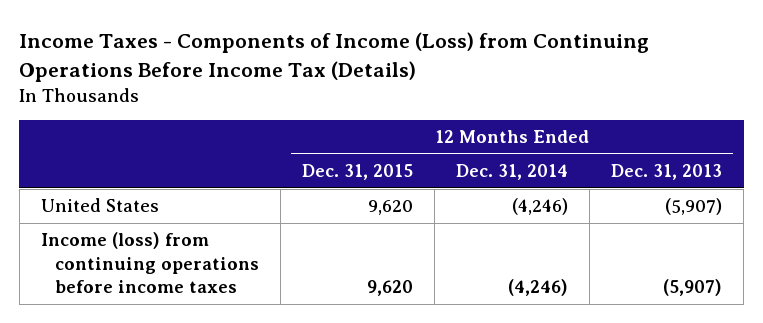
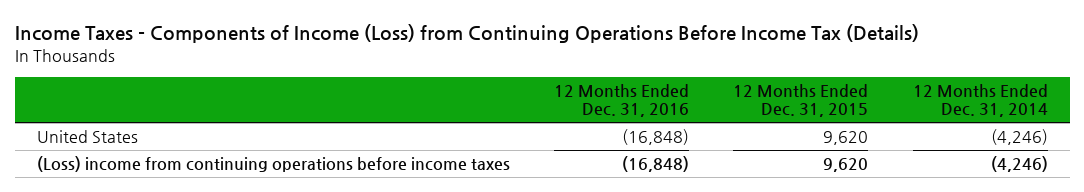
[611,164,723,181] Dec. 31, 2013 -> none
none -> [554,83,690,118] 12 Months Ended Dec. 31, 2016
[41,232,259,294] Income (loss) from continuing operations before income taxes -> [36,155,510,172] (Loss) income from continuing operations before income taxes

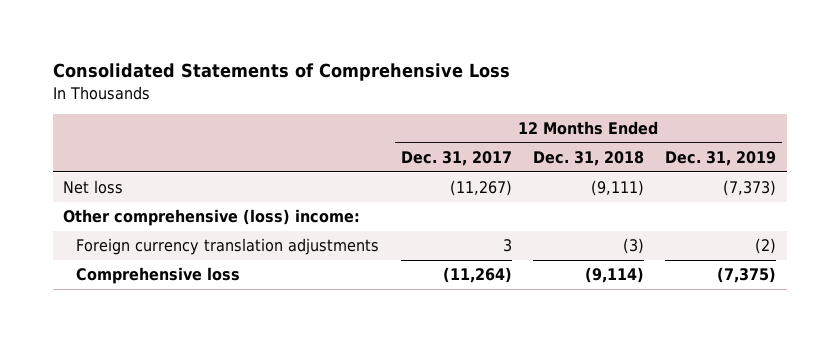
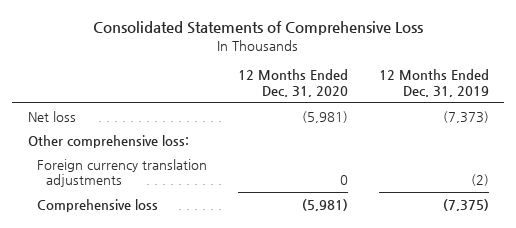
[400,151,512,167] Dec. 31, 2017 -> none
[532,151,644,167] Dec. 31, 2018 -> none
none -> [237,69,348,97] 12 Months Ended Dec. 31, 2020
[63,209,361,227] Other comprehensive (loss) income: -> [27,134,189,148] Other comprehensive loss:

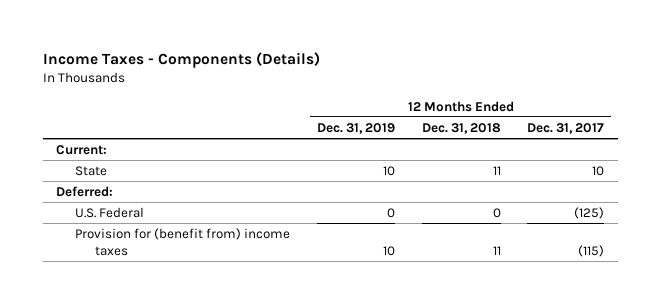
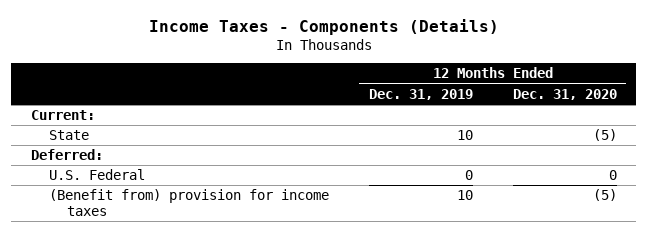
[421,122,501,134] Dec. 31, 2018 -> none
[527,122,605,134] Dec. 31, 2017 -> none
none -> [512,88,617,100] Dec. 31, 2020
[75,227,291,256] Provision for (benefit from) income taxes -> [49,189,330,216] (Benefit from) provision for income taxes

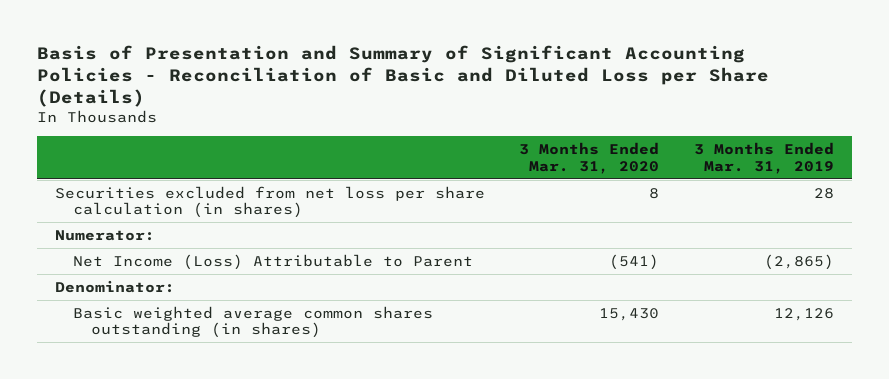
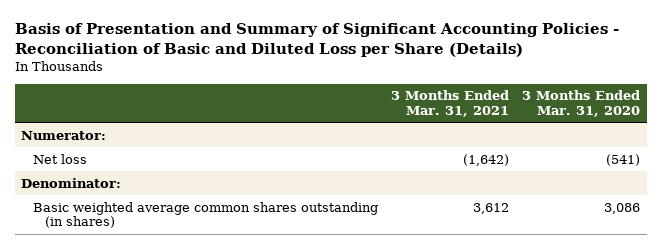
[694,142,835,174] 3 Months Ended Mar. 31, 2019 -> none
none -> [391,90,510,118] 3 Months Ended Mar. 31, 2021
[54,185,485,219] Securities excluded from net loss per share calculation (in shares) -> none
[72,253,473,270] Net Income (Loss) Attributable to Parent -> [33,153,88,164] Net loss
[599,307,660,321] 15,430 -> [604,202,641,214] 3,086

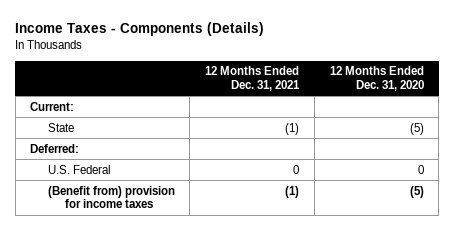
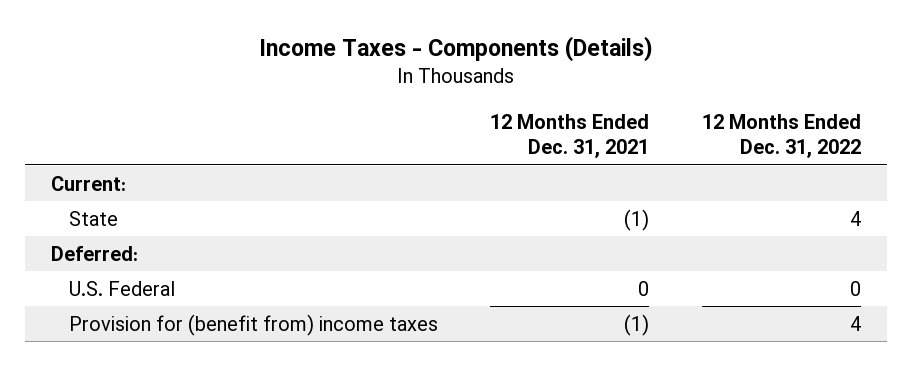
[329,66,424,91] 12 Months Ended Dec. 31, 2020 -> none
none -> [702,113,862,159] 12 Months Ended Dec. 31, 2022
[47,185,175,209] (Benefit from) provision for income taxes -> [68,313,438,336] Provision for (benefit from) income taxes

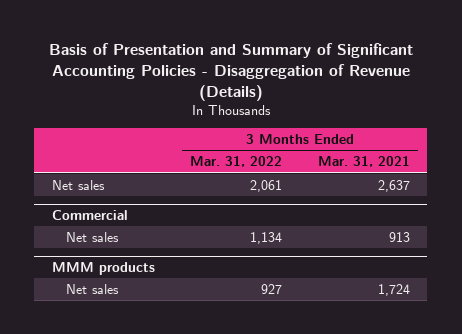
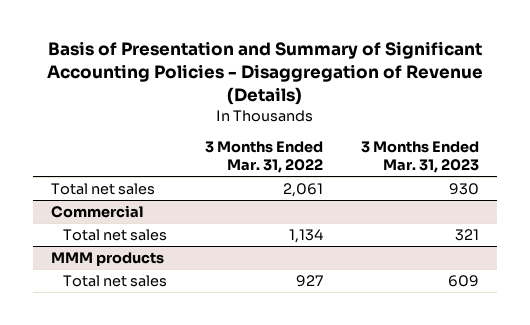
[317,156,410,168] Mar. 31, 2021 -> none
none -> [360,141,479,174] 3 Months Ended Mar. 31, 2023
[52,179,106,190] Net sales -> [51,182,156,195] Total net sales
[65,231,119,242] Net sales -> [63,228,168,241] Total net sales
[65,283,119,294] Net sales -> [63,274,168,287] Total net sales

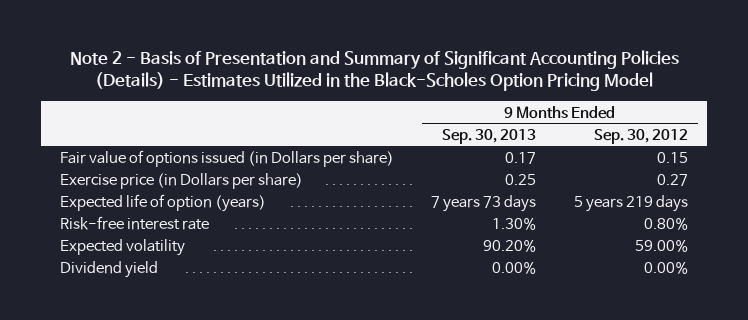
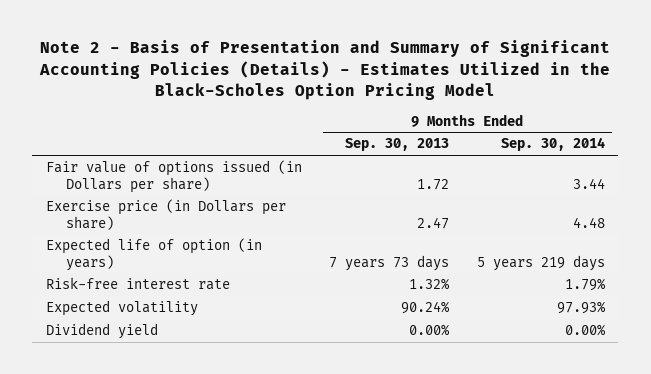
[594,128,689,144] Sep. 30, 2012 -> none
none -> [500,137,605,152] Sep. 30, 2014
[505,152,537,165] 0.17 -> [417,178,450,190] 1.72
[505,174,537,186] 0.25 -> [417,216,450,229] 2.47
[59,194,266,213] Expected life of option (years) -> [46,238,263,271] Expected life of option (in years)
[492,217,537,231] 1.30% -> [409,278,451,291] 1.32%
[483,239,537,253] 90.20% -> [401,301,451,315] 90.24%

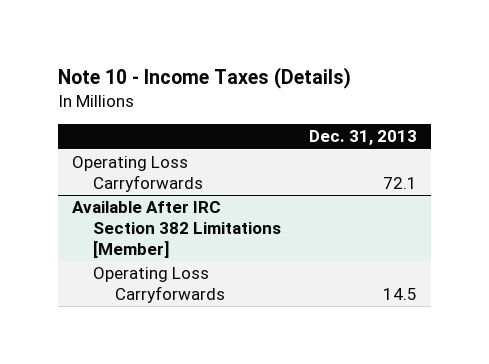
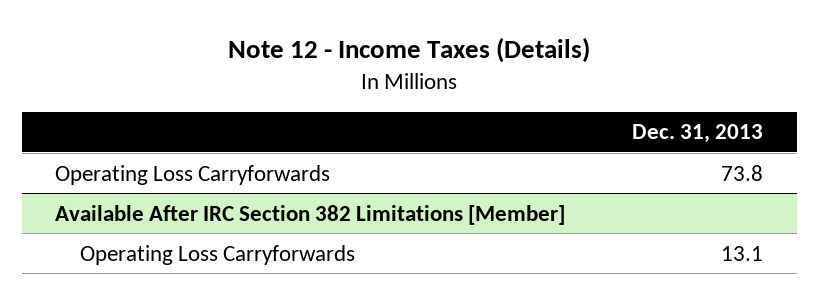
[58,67,352,90] Note 10 - Income Taxes (Details) -> [228,36,591,63] Note 12 - Income Taxes (Details)
[383,176,418,189] 72.1 -> [721,164,764,181] 73.8
[383,287,418,300] 14.5 -> [721,245,764,261] 13.1

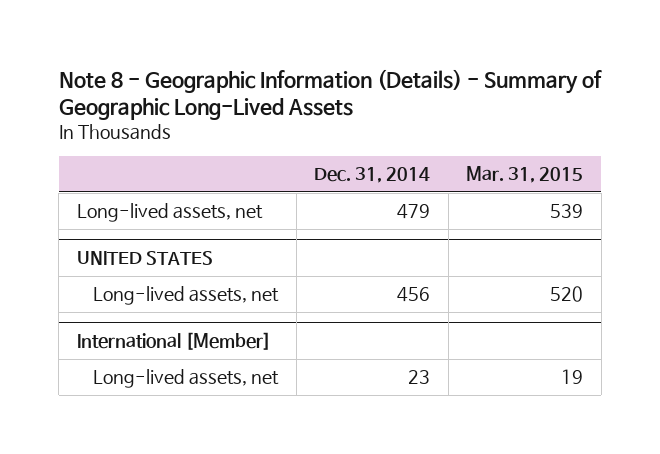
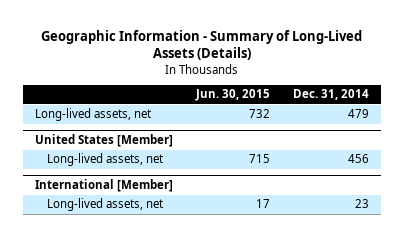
[58,68,602,121] Note 8 - Geographic Information (Details) - Summary of Geographic Long-Lived Assets -> [41,29,363,61] Geographic Information - Summary of Long-Lived Assets (Details)
[466,166,584,184] Mar. 31, 2015 -> none
none -> [195,89,271,102] Jun. 30, 2015
[76,251,213,266] UNITED STATES -> [34,134,173,148] United States [Member]

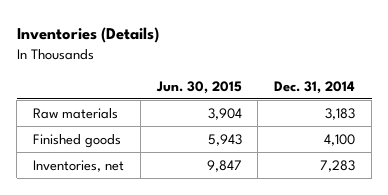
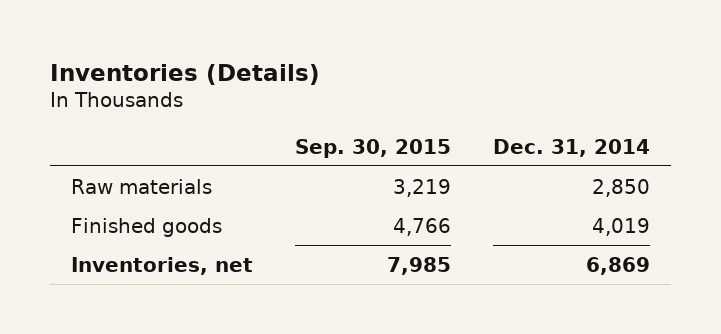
[155,80,242,94] Jun. 30, 2015 -> none
none -> [295,138,452,158] Sep. 30, 2015
[325,107,356,120] 3,183 -> [591,178,650,197] 2,850
[324,133,356,146] 4,100 -> [591,217,650,236] 4,019
[320,159,356,172] 7,283 -> [585,256,650,275] 6,869

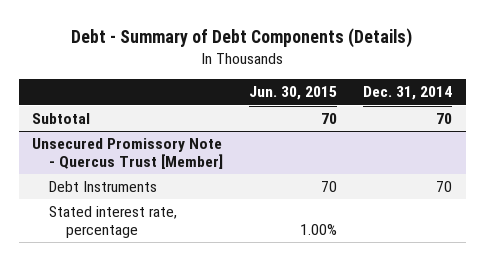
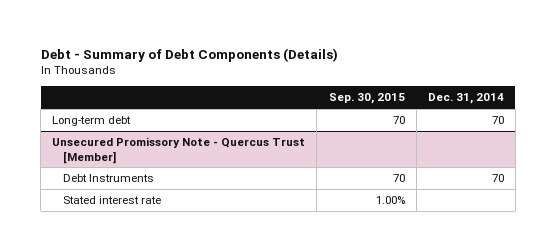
[249,86,338,101] Jun. 30, 2015 -> none
none -> [328,93,405,105] Sep. 30, 2015
[32,113,91,125] Subtotal -> [52,116,132,127] Long-term debt
[49,206,178,239] Stated interest rate, percentage -> [63,196,162,205] Stated interest rate

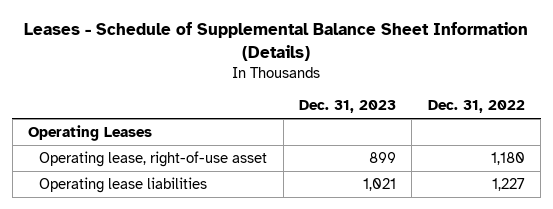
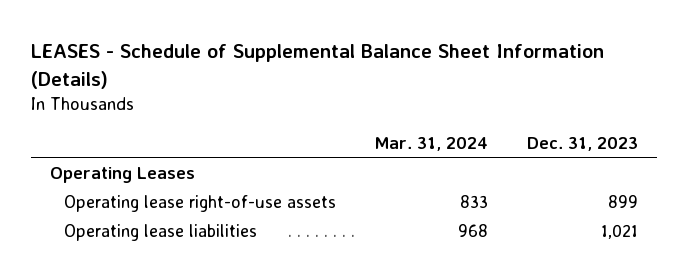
[24,21,529,61] Leases - Schedule of Supplemental Balance Sheet Information (Details) -> [30,44,604,90] LEASES - Schedule of Supplemental Balance Sheet Information (Details)
[427,100,525,114] Dec. 31, 2022 -> none
none -> [374,136,489,151] Mar. 31, 2024
[39,150,268,167] Operating lease, right-of-use asset -> [63,194,336,212] Operating lease right-of-use assets

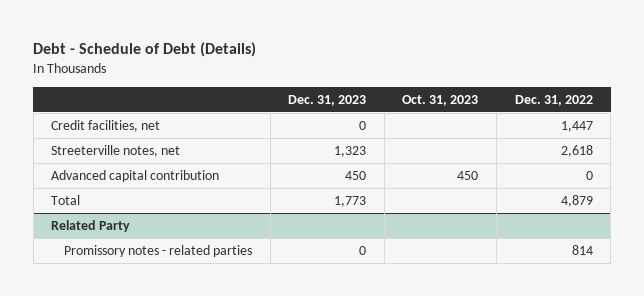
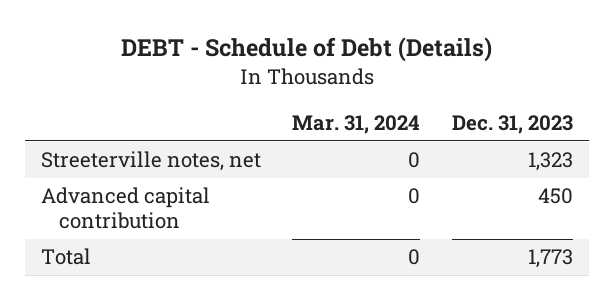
[33,42,257,58] Debt - Schedule of Debt (Details) -> [120,37,492,63] DEBT - Schedule of Debt (Details)
[402,94,479,106] Oct. 31, 2023 -> none
[514,94,593,106] Dec. 31, 2022 -> none
none -> [292,114,421,134] Mar. 31, 2024
[51,119,161,132] Credit facilities, net -> none
[51,219,131,232] Related Party -> none
[63,244,252,257] Promissory notes - related parties -> none

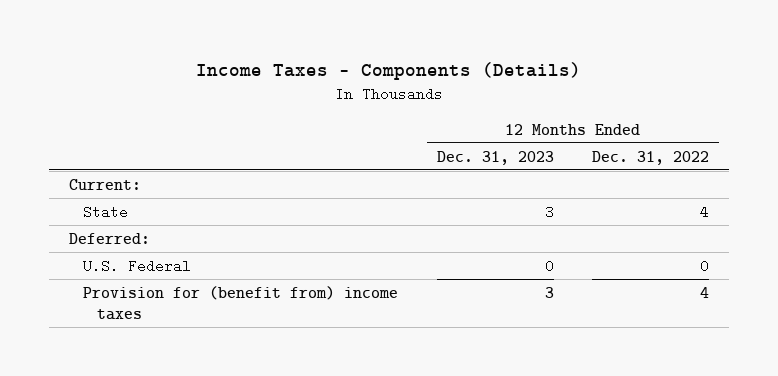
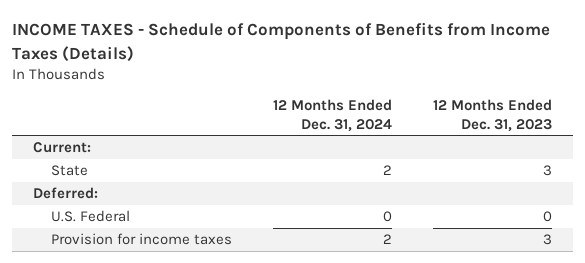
[196,61,582,80] Income Taxes - Components (Details) -> [12,22,551,62] INCOME TAXES - Schedule of Components of Benefits from Income Taxes (Details)
[592,150,710,165] Dec. 31, 2022 -> none
none -> [273,98,393,132] 12 Months Ended Dec. 31, 2024
[83,285,399,320] Provision for (benefit from) income taxes -> [50,233,232,246] Provision for income taxes

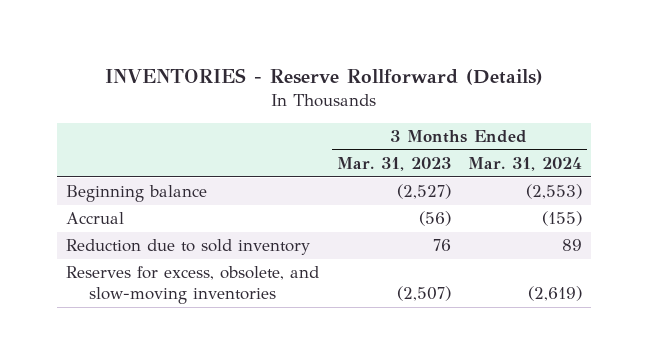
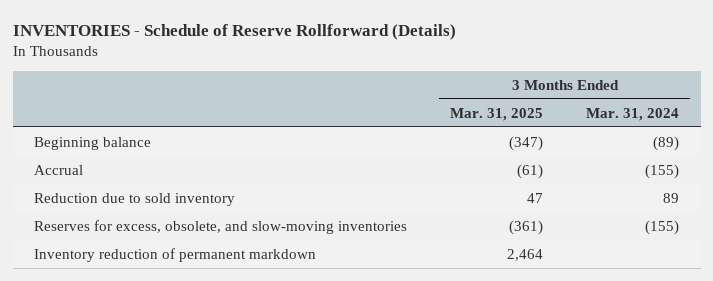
[105,68,544,86] INVENTORIES - Reserve Rollforward (Details) -> [12,23,456,40] INVENTORIES - Schedule of Reserve Rollforward (Details)
[336,156,451,171] Mar. 31, 2023 -> none
none -> [450,107,544,121] Mar. 31, 2025
[526,184,583,200] (2,553) -> [653,135,680,151] (89)
[528,285,583,301] (2,619) -> [645,219,680,235] (155)
none -> [34,247,317,262] Inventory reduction of permanent markdown

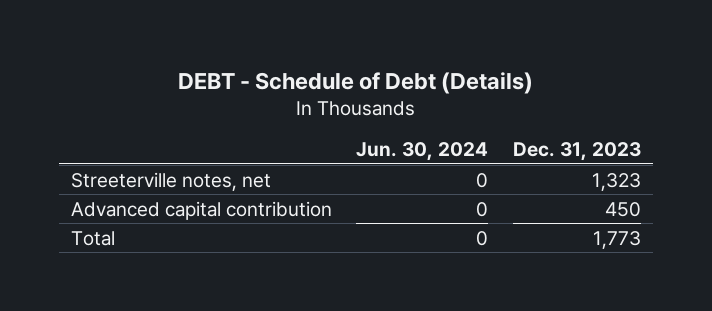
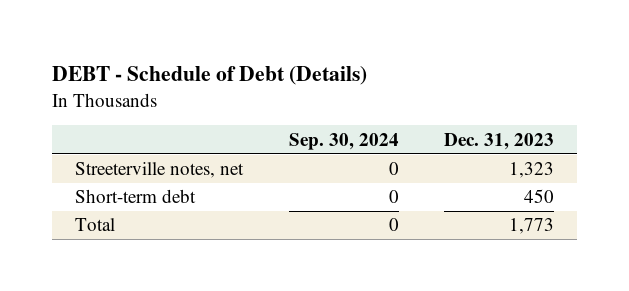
[356,141,489,161] Jun. 30, 2024 -> none
none -> [288,132,399,150] Sep. 30, 2024
[70,200,332,220] Advanced capital contribution -> [74,189,196,204] Short-term debt

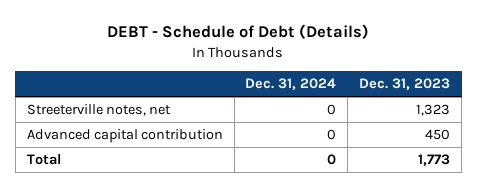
[288,132,399,150] Sep. 30, 2024 -> none
none -> [245,78,337,91] Dec. 31, 2024
[74,189,196,204] Short-term debt -> [26,128,223,143] Advanced capital contribution

